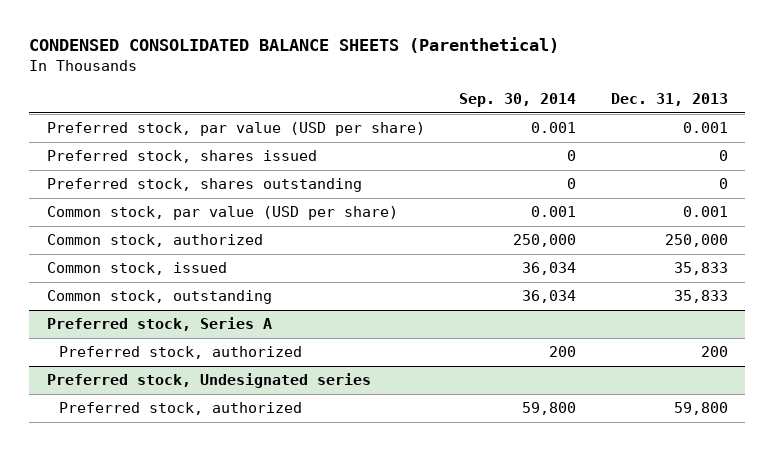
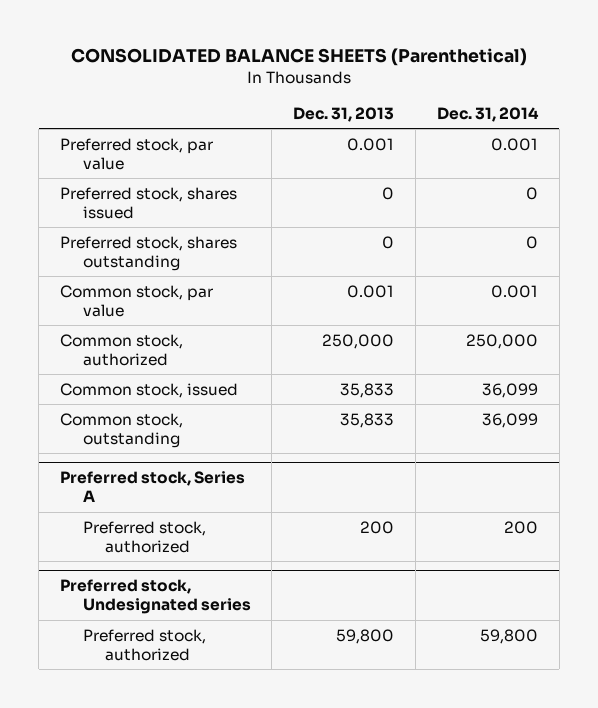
[29,37,560,54] CONDENSED CONSOLIDATED BALANCE SHEETS (Parenthetical) -> [71,48,528,67] CONSOLIDATED BALANCE SHEETS (Parenthetical)
[459,93,577,108] Sep. 30, 2014 -> none
none -> [437,107,540,123] Dec. 31, 2014
[46,122,425,137] Preferred stock, par value (USD per share) -> [60,137,214,170] Preferred stock, par value
[46,206,398,221] Common stock, par value (USD per share) -> [60,284,214,317] Common stock, par value

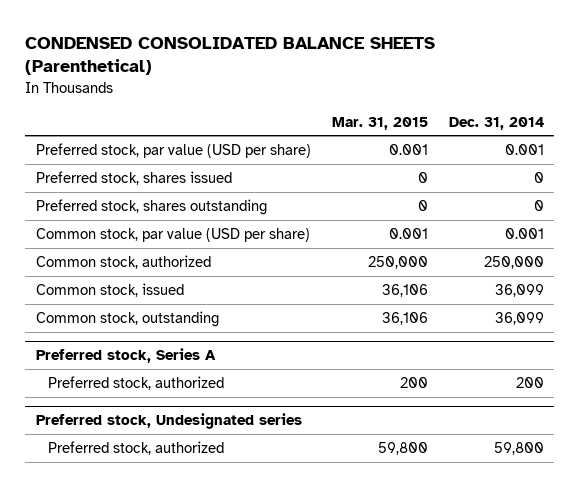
[71,48,528,67] CONSOLIDATED BALANCE SHEETS (Parenthetical) -> [25,36,436,76] CONDENSED CONSOLIDATED BALANCE SHEETS (Parenthetical)
[293,107,395,123] Dec. 31, 2013 -> none
none -> [331,116,428,130] Mar. 31, 2015
[60,137,214,170] Preferred stock, par value -> [35,142,311,158] Preferred stock, par value (USD per share)
[60,284,214,317] Common stock, par value -> [35,227,310,242] Common stock, par value (USD per share)

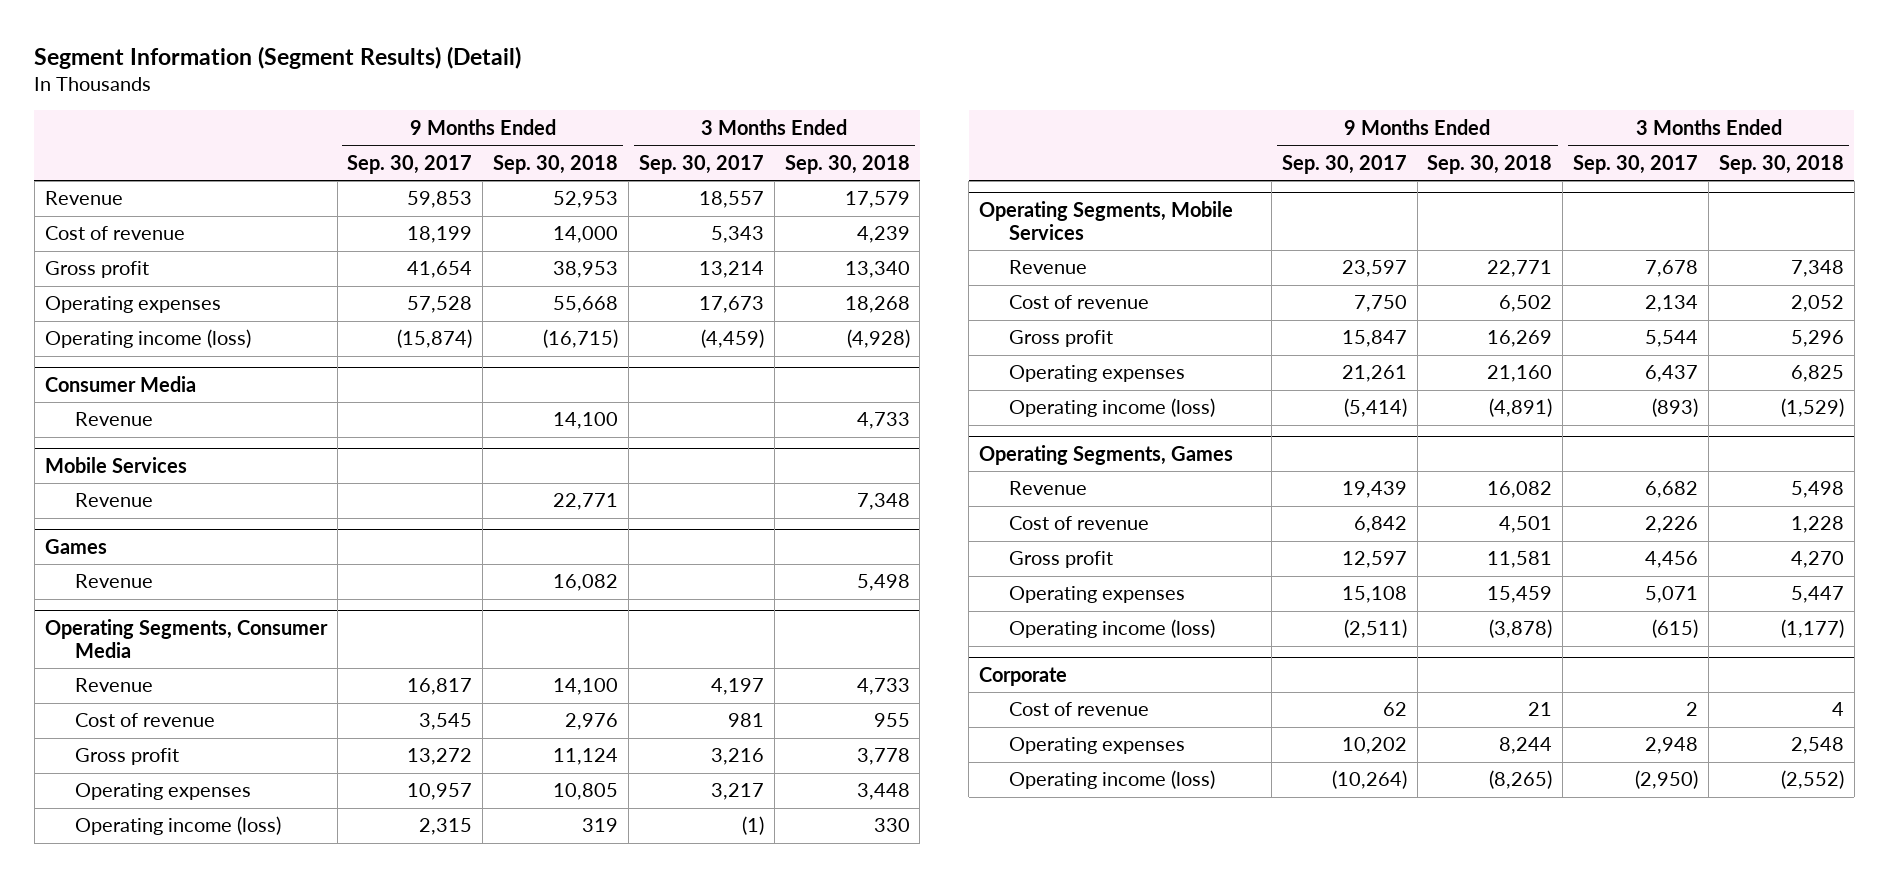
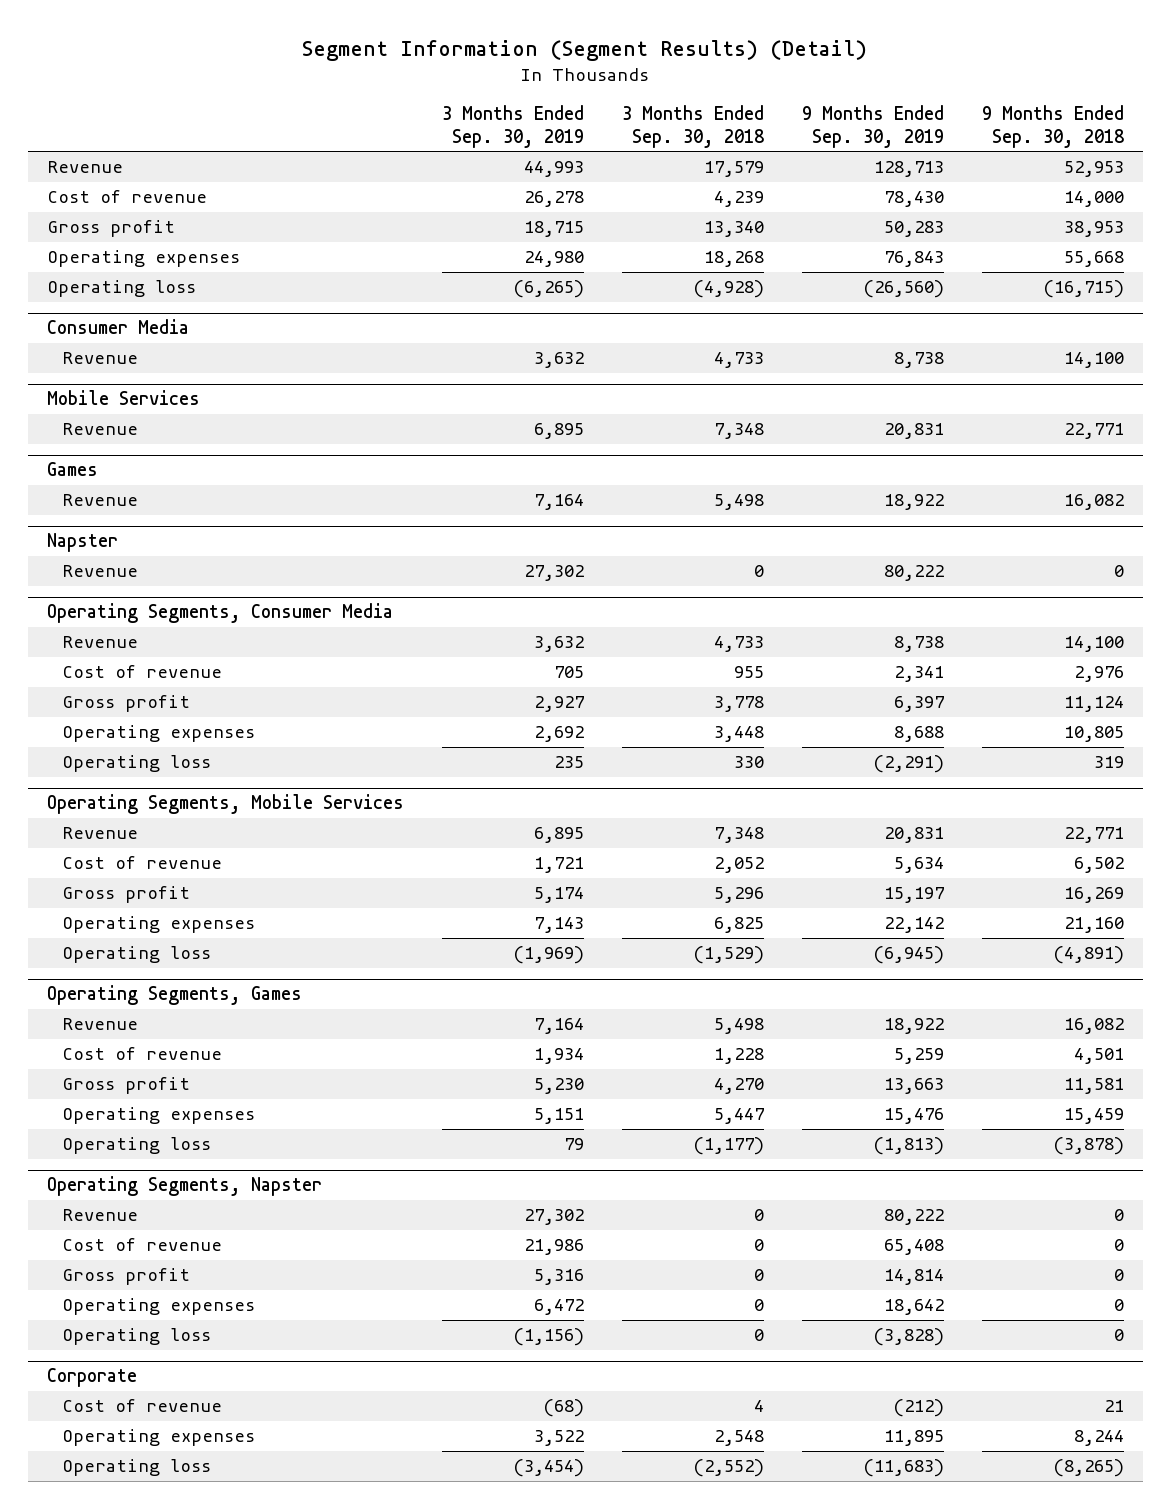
[347,154,473,174] Sep. 30, 2017 -> none
[638,154,764,174] Sep. 30, 2017 -> none
none -> [441,105,584,148] 3 Months Ended Sep. 30, 2019
none -> [801,105,944,148] 9 Months Ended Sep. 30, 2019
[44,329,251,349] Operating income (loss) -> [46,280,196,298] Operating loss
none -> [46,533,118,553] Napster
none -> [61,565,138,578] Revenue
[74,816,281,836] Operating income (loss) -> [61,755,211,773] Operating loss
[1008,398,1215,418] Operating income (loss) -> [61,946,211,964] Operating loss
[1008,619,1215,639] Operating income (loss) -> [61,1137,211,1155] Operating loss
none -> [46,1176,322,1197] Operating Segments, Napster
none -> [61,1209,138,1222] Revenue
none -> [61,1238,222,1252] Cost of revenue
none -> [61,1268,190,1286] Gross profit
none -> [61,1298,255,1316] Operating expenses
none -> [61,1328,211,1346] Operating loss
[1008,770,1215,790] Operating income (loss) -> [61,1459,211,1477] Operating loss

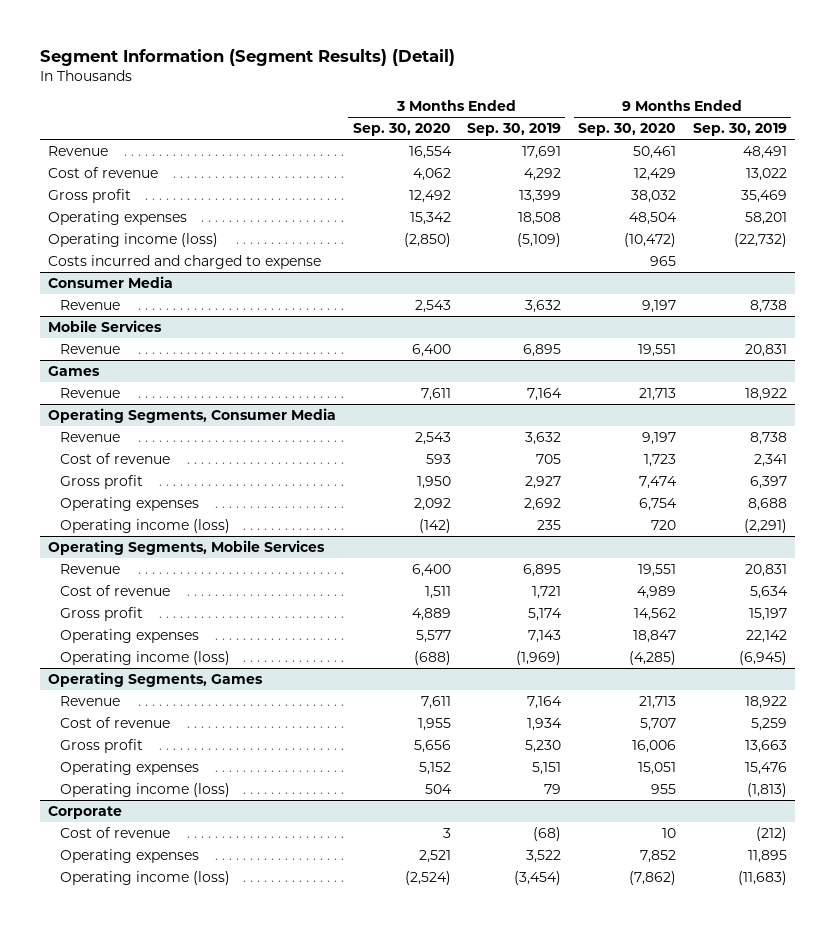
[621,105,764,148] 3 Months Ended Sep. 30, 2018 -> none
[981,105,1124,148] 9 Months Ended Sep. 30, 2018 -> none
none -> [352,123,451,137] Sep. 30, 2020
none -> [577,123,676,137] Sep. 30, 2020
[523,161,584,178] 44,993 -> [522,146,562,160] 17,691
[873,161,944,178] 128,713 -> [742,146,787,160] 48,491
[523,191,584,208] 26,278 -> [524,168,562,182] 4,292
[883,191,944,208] 78,430 -> [745,168,787,182] 13,022
[523,221,584,238] 18,715 -> [519,190,562,204] 13,399
[883,221,944,238] 50,283 -> [740,190,787,204] 35,469
[523,251,584,268] 24,980 -> [518,212,562,226] 18,508
[883,251,944,268] 76,843 -> [744,212,787,226] 58,201
[46,280,196,298] Operating loss -> [47,233,218,248] Operating income (loss)
[512,280,584,299] (6,265) -> [517,233,562,248] (5,109)
[862,280,944,299] (26,560) -> [733,233,787,248] (22,732)
none -> [47,255,321,270] Costs incurred and charged to expense
[46,533,118,553] Napster -> none
[61,565,138,578] Revenue -> none
[61,755,211,773] Operating loss -> [60,519,231,534] Operating income (loss)
[61,946,211,964] Operating loss -> [60,651,231,666] Operating income (loss)
[46,1176,322,1197] Operating Segments, Napster -> none
[61,1209,138,1222] Revenue -> none
[61,1238,222,1252] Cost of revenue -> none
[61,1268,190,1286] Gross profit -> none
[61,1298,255,1316] Operating expenses -> none
[61,1328,211,1346] Operating loss -> none
[61,1137,211,1155] Operating loss -> [60,783,231,798] Operating income (loss)
[61,1459,211,1477] Operating loss -> [60,871,231,886] Operating income (loss)

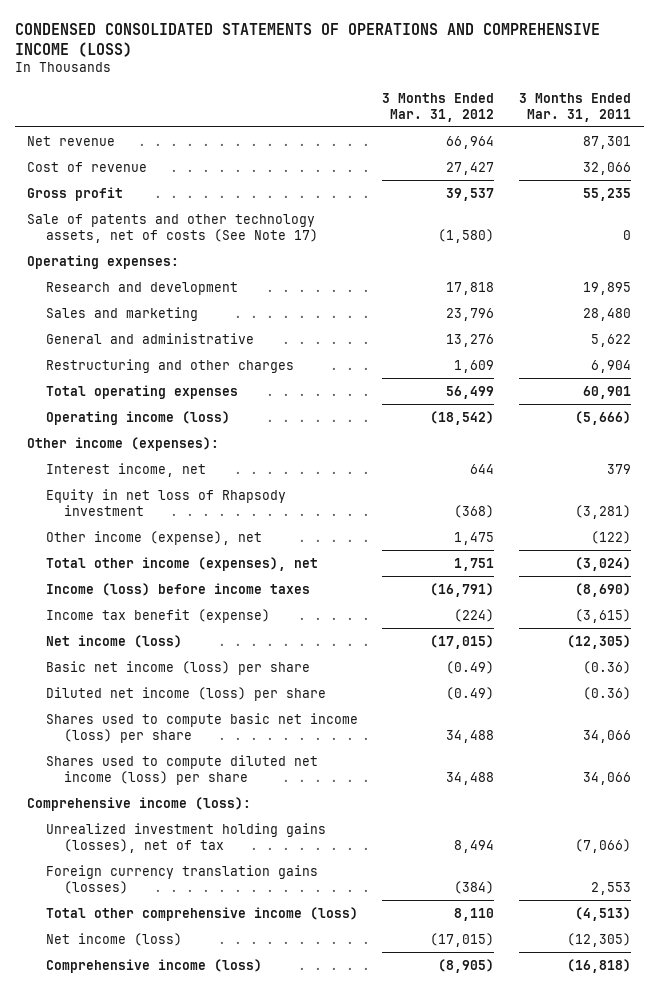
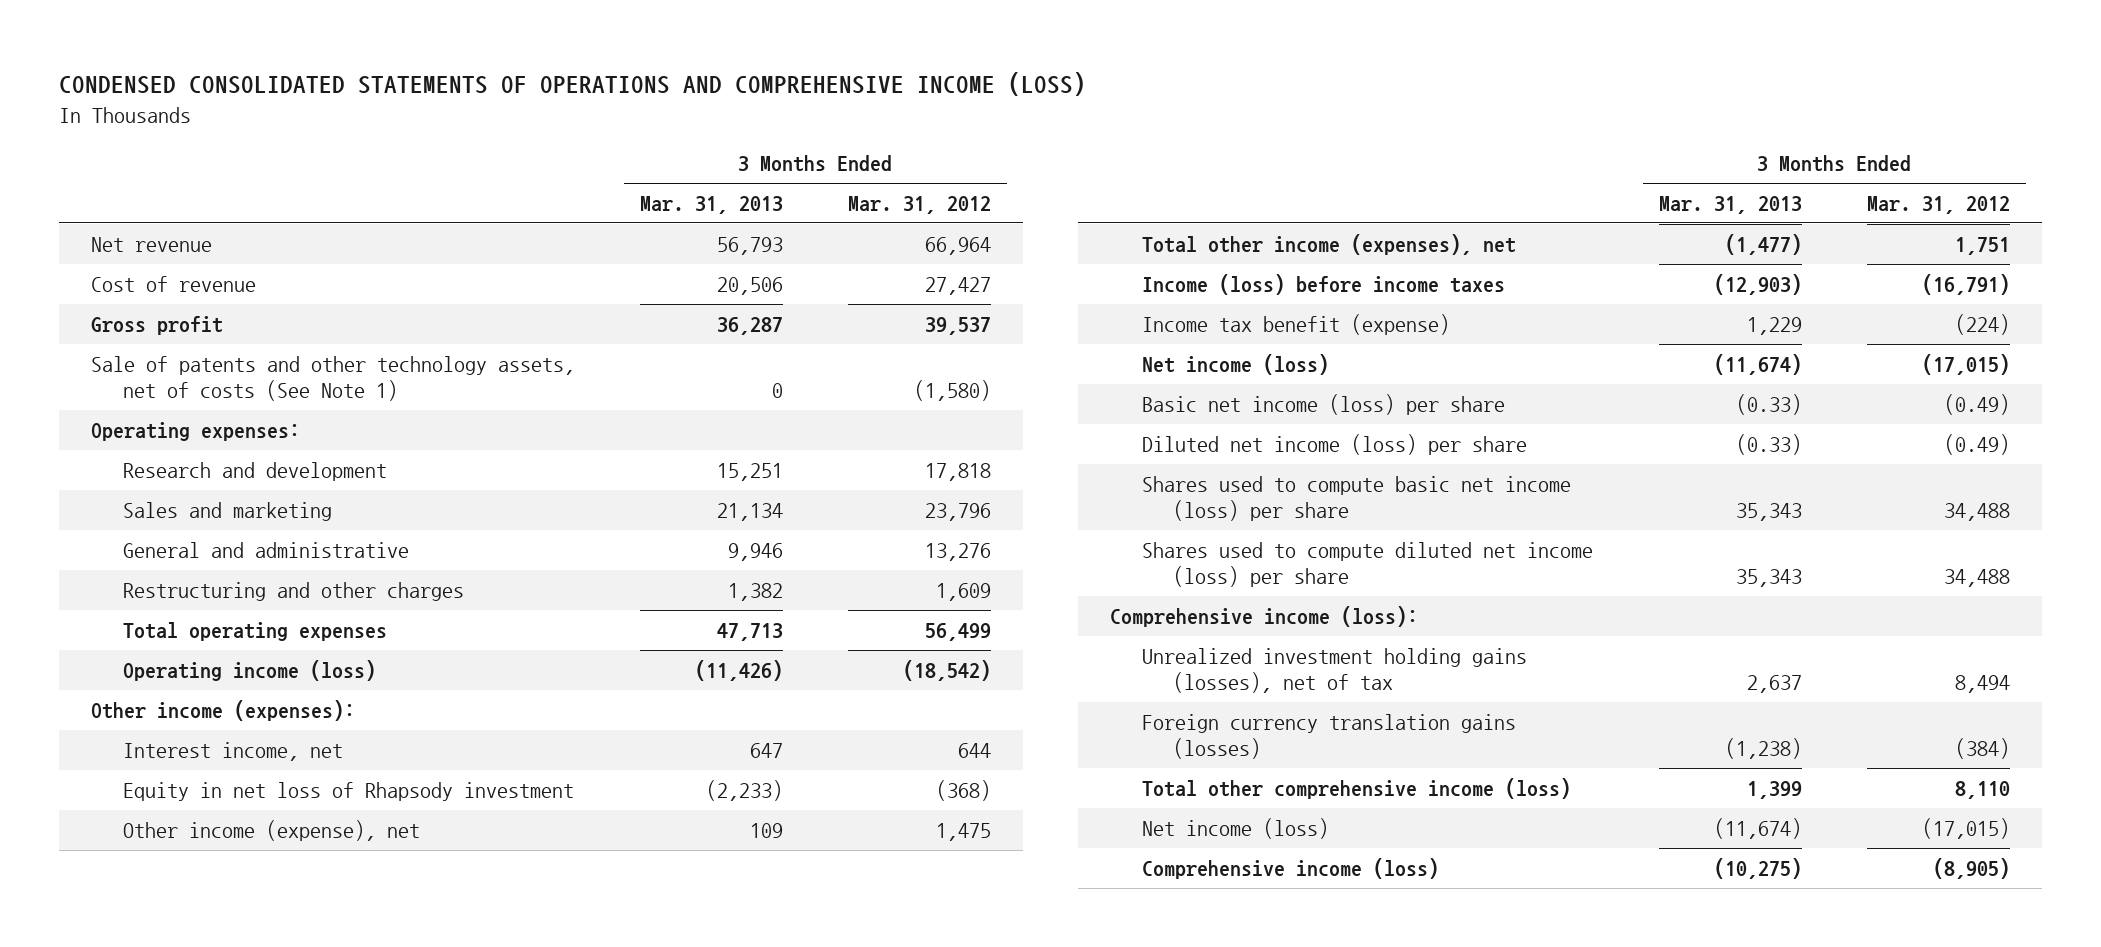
[519,92,632,122] 3 Months Ended Mar. 31, 2011 -> none
none -> [639,196,783,215] Mar. 31, 2013
[27,213,318,243] Sale of patents and other technology assets, net of costs (See Note 17) -> [91,355,576,402] Sale of patents and other technology assets, net of costs (See Note 1)

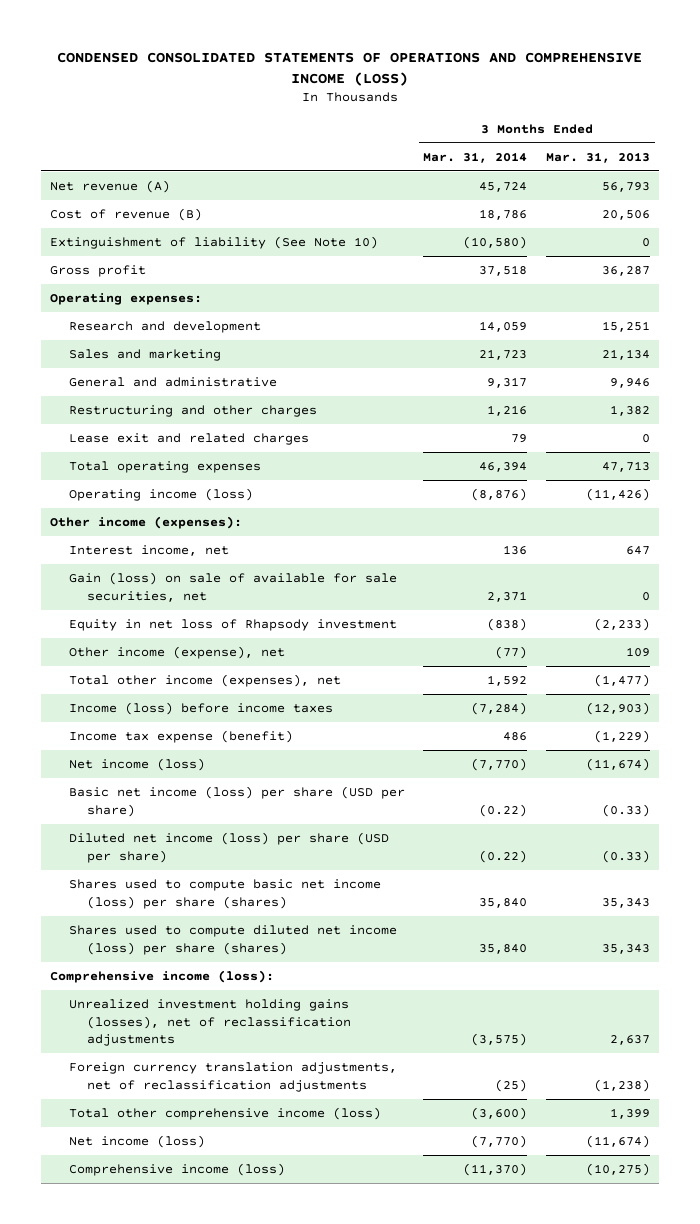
[847,196,991,215] Mar. 31, 2012 -> none
none -> [423,151,528,163] Mar. 31, 2014
[91,236,213,252] Net revenue -> [49,180,170,194] Net revenue (A)
[91,275,257,292] Cost of revenue -> [49,208,202,222] Cost of revenue (B)
none -> [49,236,378,250] Extinguishment of liability (See Note 10)
[91,355,576,402] Sale of patents and other technology assets, net of costs (See Note 1) -> none
none -> [68,433,309,446] Lease exit and related charges
none -> [68,572,397,602] Gain (loss) on sale of available for sale securities, net
[1141,313,1450,335] Income tax benefit (expense) -> [68,730,293,744] Income tax expense (benefit)
[1746,316,1802,335] 1,229 -> [593,730,650,744] (1,229)
[1141,393,1505,415] Basic net income (loss) per share -> [68,786,405,817] Basic net income (loss) per share (USD per share)
[1141,433,1527,455] Diluted net income (loss) per share -> [68,832,389,863] Diluted net income (loss) per share (USD per share)
[1141,475,1571,522] Shares used to compute basic net income (loss) per share -> [68,879,381,909] Shares used to compute basic net income (loss) per share (shares)
[1141,541,1593,588] Shares used to compute diluted net income (loss) per share -> [68,925,397,955] Shares used to compute diluted net income (loss) per share (shares)
[1141,647,1527,694] Unrealized investment holding gains (losses), net of tax -> [68,999,352,1047] Unrealized investment holding gains (losses), net of reclassification adjustments
[1141,713,1516,760] Foreign currency translation gains (losses) -> [68,1062,397,1092] Foreign currency translation adjustments, net of reclassification adjustments

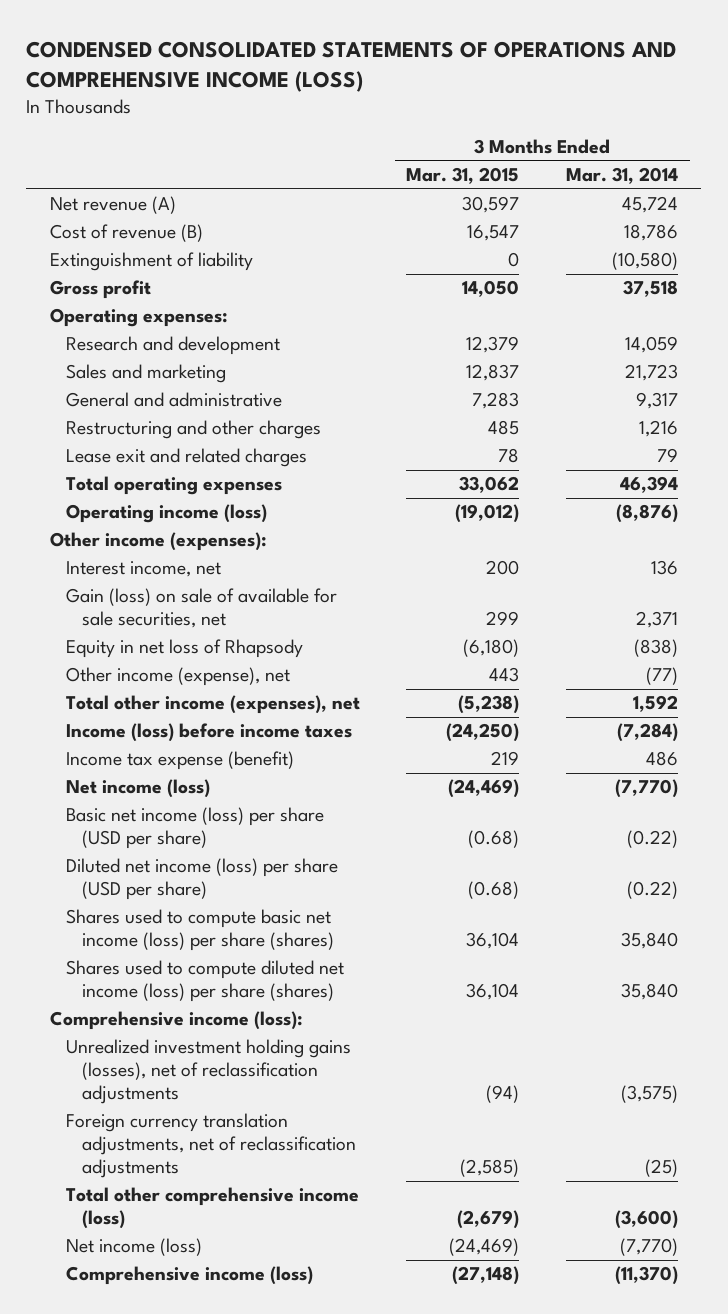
[545,151,650,163] Mar. 31, 2013 -> none
none -> [406,166,520,184] Mar. 31, 2015
[49,236,378,250] Extinguishment of liability (See Note 10) -> [49,252,253,272] Extinguishment of liability
[68,619,397,632] Equity in net loss of Rhapsody investment -> [65,639,303,659] Equity in net loss of Rhapsody

